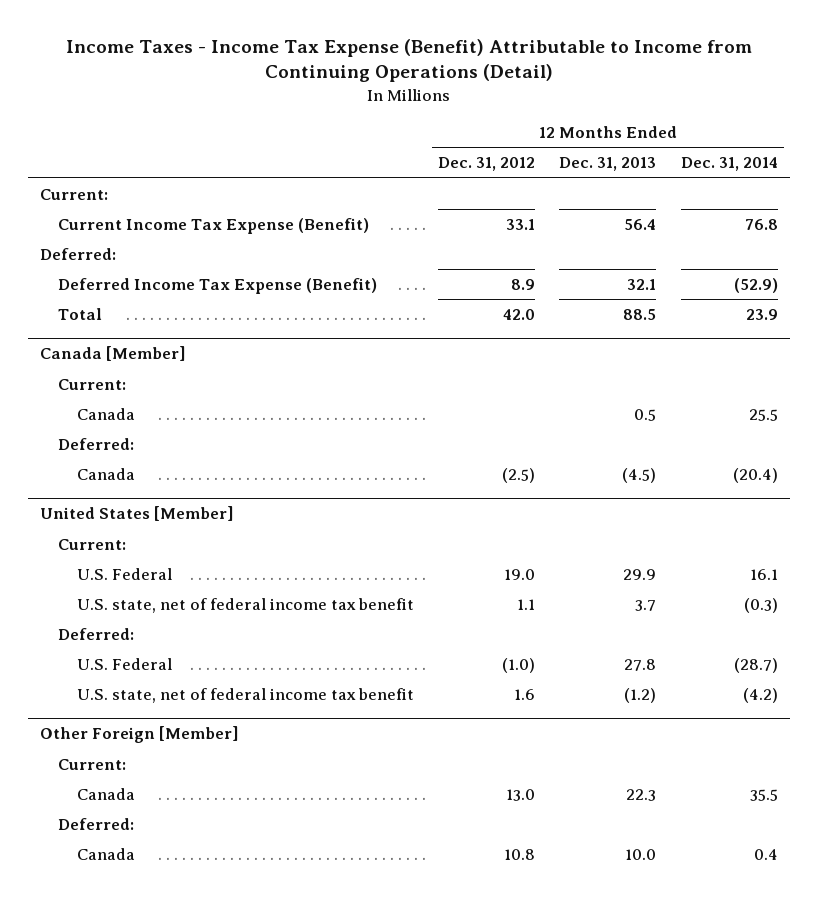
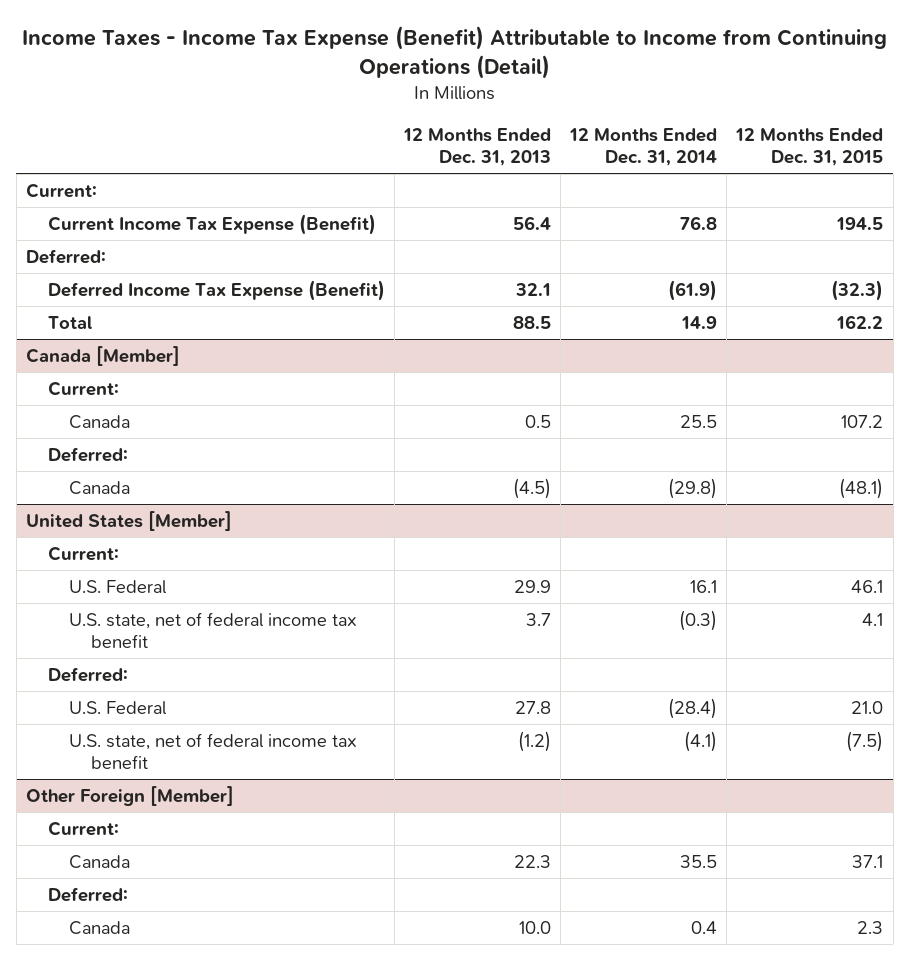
[438,157,536,172] Dec. 31, 2012 -> none
none -> [735,127,884,167] 12 Months Ended Dec. 31, 2015
[733,277,778,293] (52.9) -> [668,279,718,301] (61.9)
[745,308,778,320] 23.9 -> [681,315,718,329] 14.9
[732,467,778,483] (20.4) -> [668,477,718,499] (29.8)
[733,657,778,673] (28.7) -> [668,697,718,719] (28.4)
[742,687,778,703] (4.2) -> [684,730,718,752] (4.1)

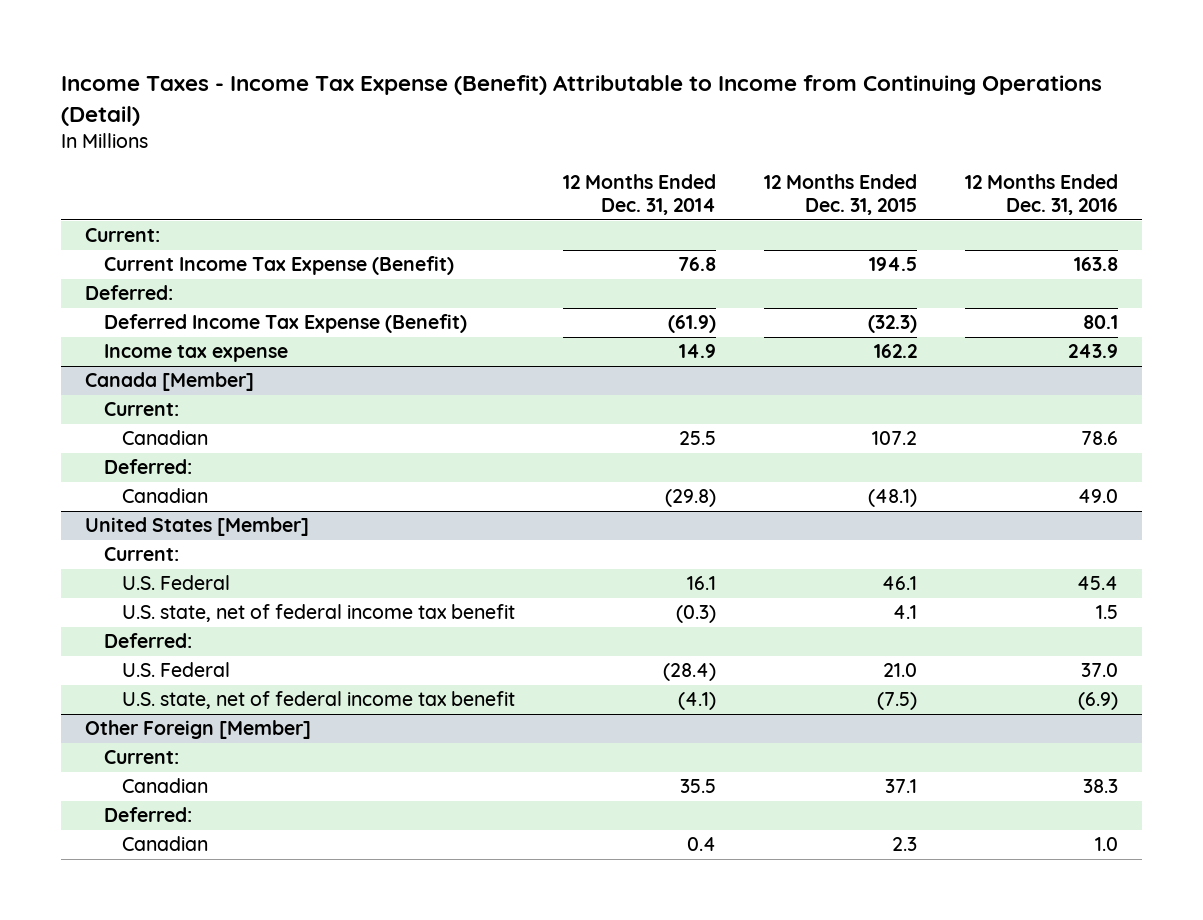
[402,127,551,167] 12 Months Ended Dec. 31, 2013 -> none
none -> [965,174,1119,215] 12 Months Ended Dec. 31, 2016
[47,315,92,329] Total -> [103,344,288,363] Income tax expense
[69,414,131,429] Canada -> [122,430,209,446] Canadian
[69,480,131,495] Canada -> [122,488,209,504] Canadian
[69,854,131,869] Canada -> [122,778,209,794] Canadian
[69,920,131,935] Canada -> [122,836,209,852] Canadian

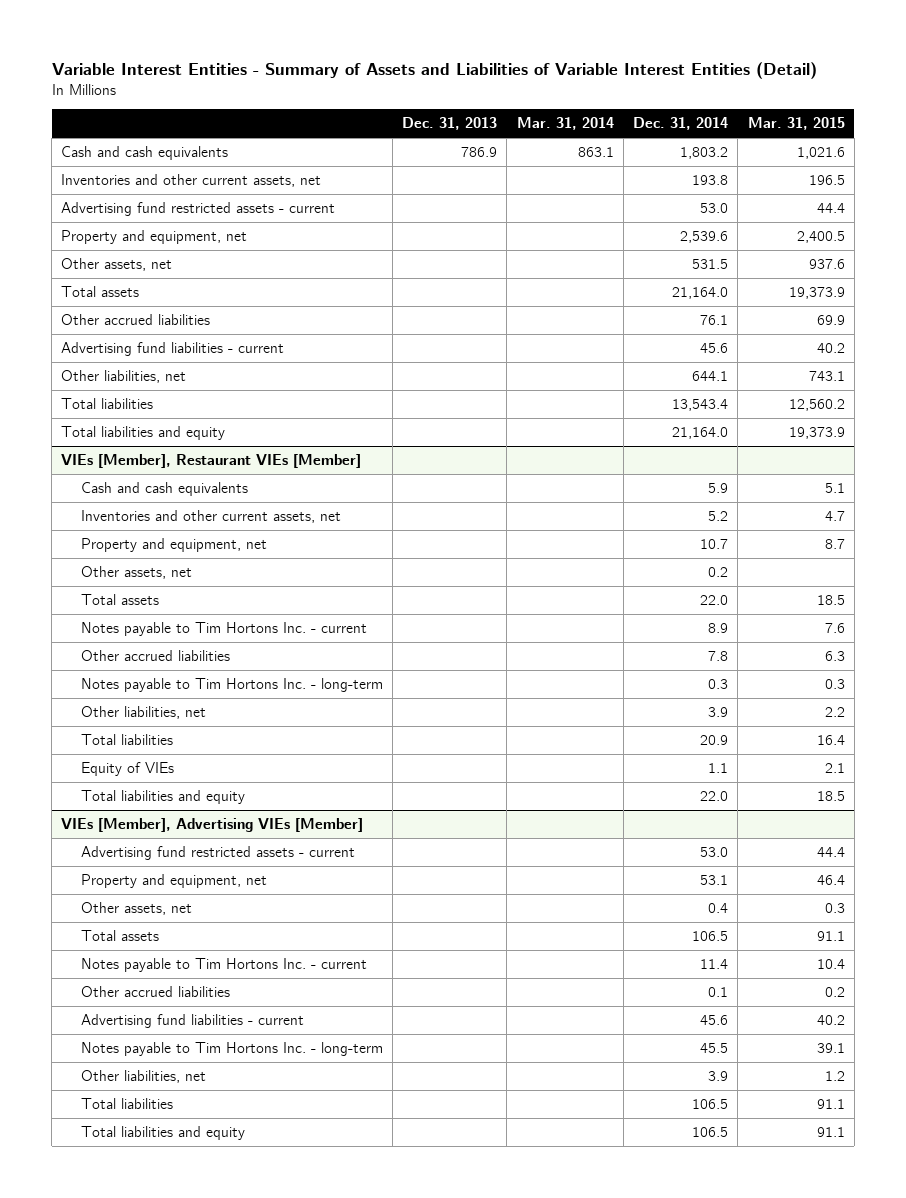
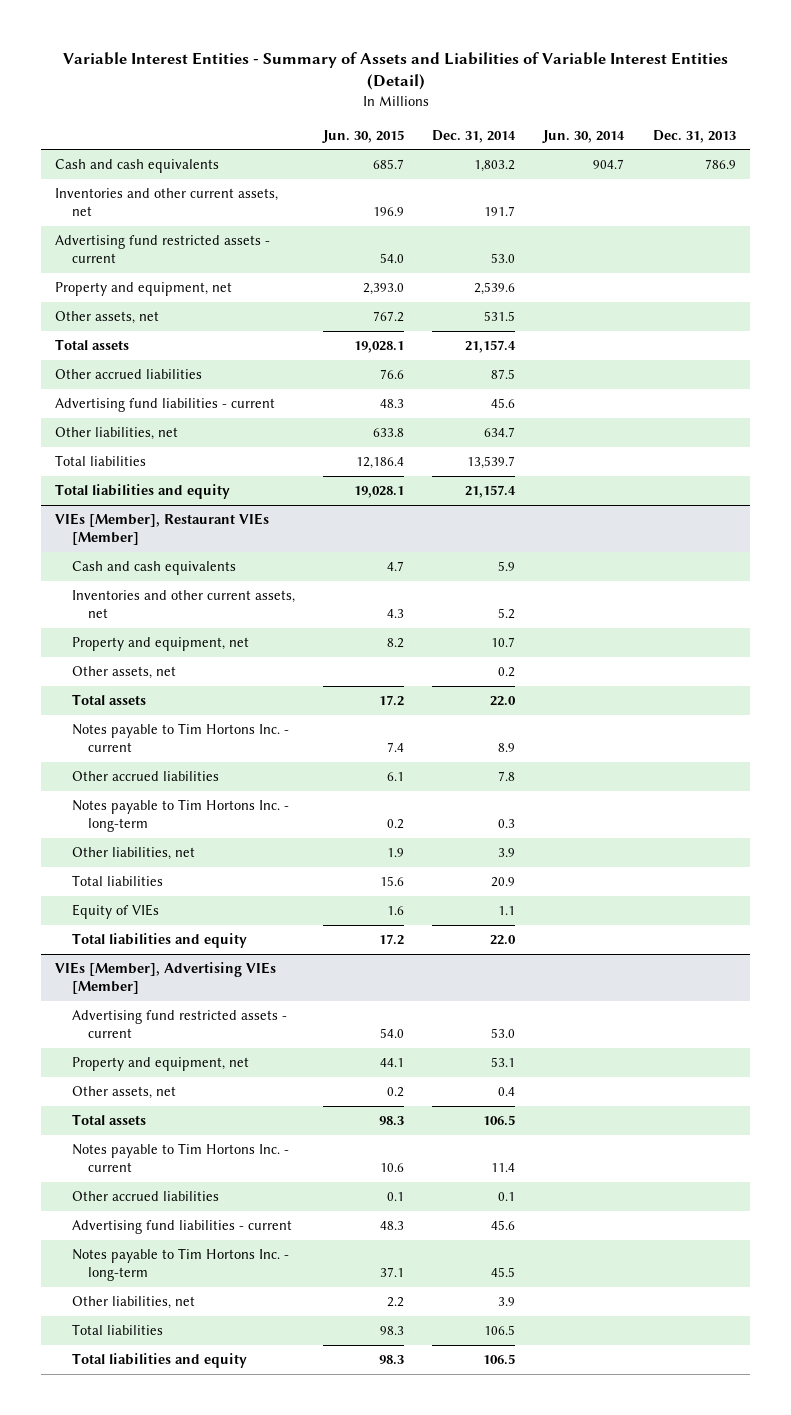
[516,117,614,131] Mar. 31, 2014 -> none
[747,117,845,131] Mar. 31, 2015 -> none
none -> [322,129,405,143] Jun. 30, 2015
none -> [542,129,626,143] Jun. 30, 2014
[692,174,729,185] 193.8 -> [484,206,516,217] 191.7
[672,286,729,299] 21,164.0 -> [465,340,517,354] 21,157.4
[700,314,729,325] 76.1 -> [491,369,516,380] 87.5
[692,370,729,381] 644.1 -> [484,427,516,438] 634.7
[672,398,729,411] 13,543.4 -> [467,456,516,470] 13,539.7
[672,426,729,439] 21,164.0 -> [465,485,517,499] 21,157.4

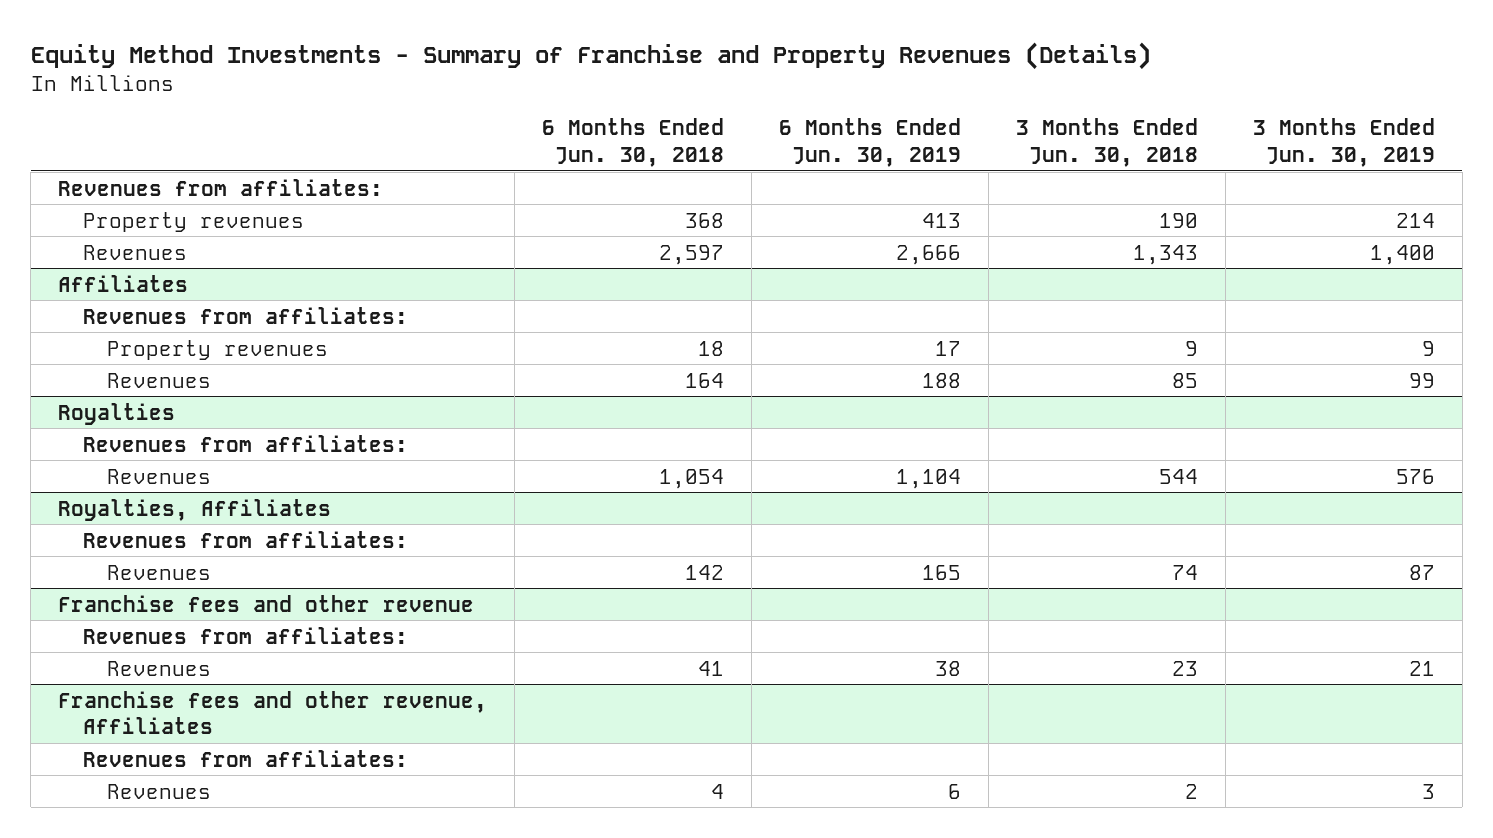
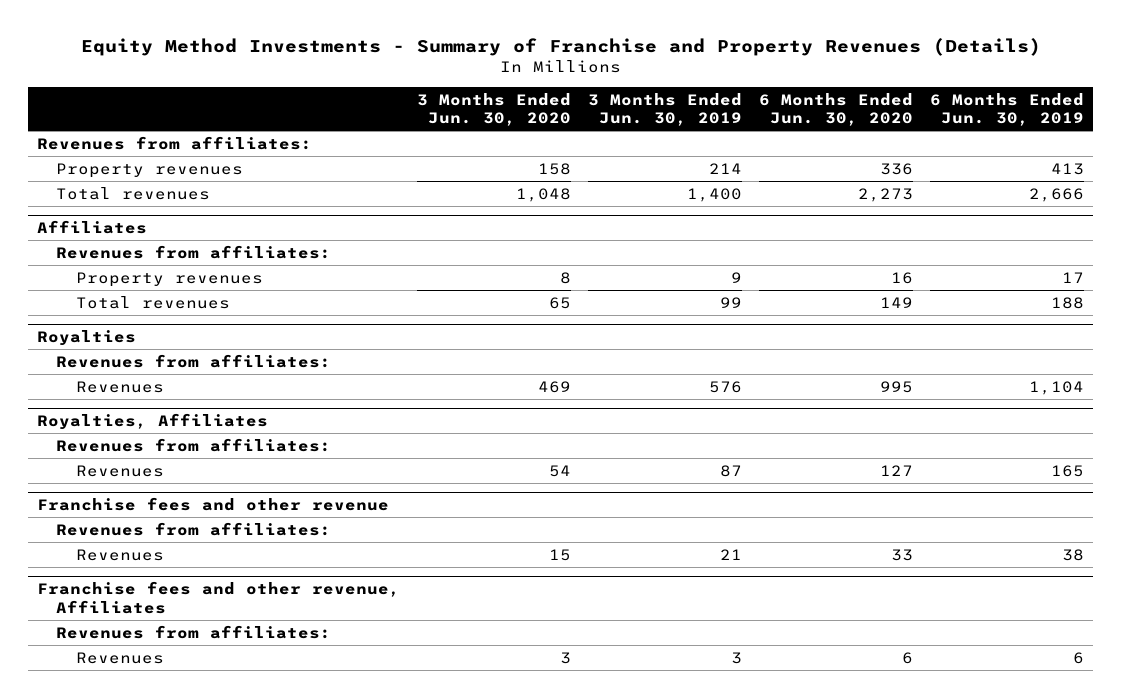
[542,118,725,168] 6 Months Ended Jun. 30, 2018 -> none
[1015,118,1198,168] 3 Months Ended Jun. 30, 2018 -> none
none -> [416,92,571,127] 3 Months Ended Jun. 30, 2020
none -> [759,92,914,127] 6 Months Ended Jun. 30, 2020
[82,244,187,260] Revenues -> [56,186,211,200] Total revenues
[107,372,212,388] Revenues -> [75,295,230,309] Total revenues

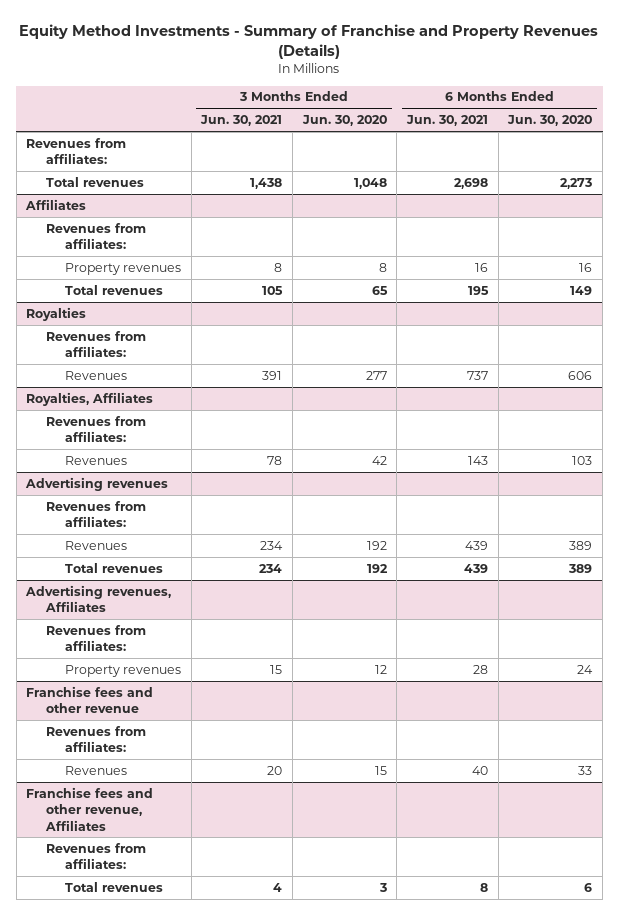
[588,92,743,127] 3 Months Ended Jun. 30, 2019 -> none
[930,92,1085,127] 6 Months Ended Jun. 30, 2019 -> none
none -> [200,115,283,127] Jun. 30, 2021
none -> [405,115,488,127] Jun. 30, 2021
[56,162,244,178] Property revenues -> none
[537,380,571,393] 469 -> [365,370,387,380] 277
[880,380,914,393] 995 -> [568,370,593,380] 606
[548,464,571,477] 54 -> [371,455,387,465] 42
[880,464,914,476] 127 -> [572,455,593,465] 103
none -> [25,476,169,491] Advertising revenues
none -> [45,500,146,528] Revenues from affiliates:
none -> [64,540,127,550] Revenues
none -> [64,562,163,573] Total revenues
none -> [25,584,172,613] Advertising revenues, Affiliates
none -> [45,624,146,652] Revenues from affiliates:
none -> [64,664,181,677] Property revenues
[75,651,164,664] Revenues -> [64,881,163,892] Total revenues

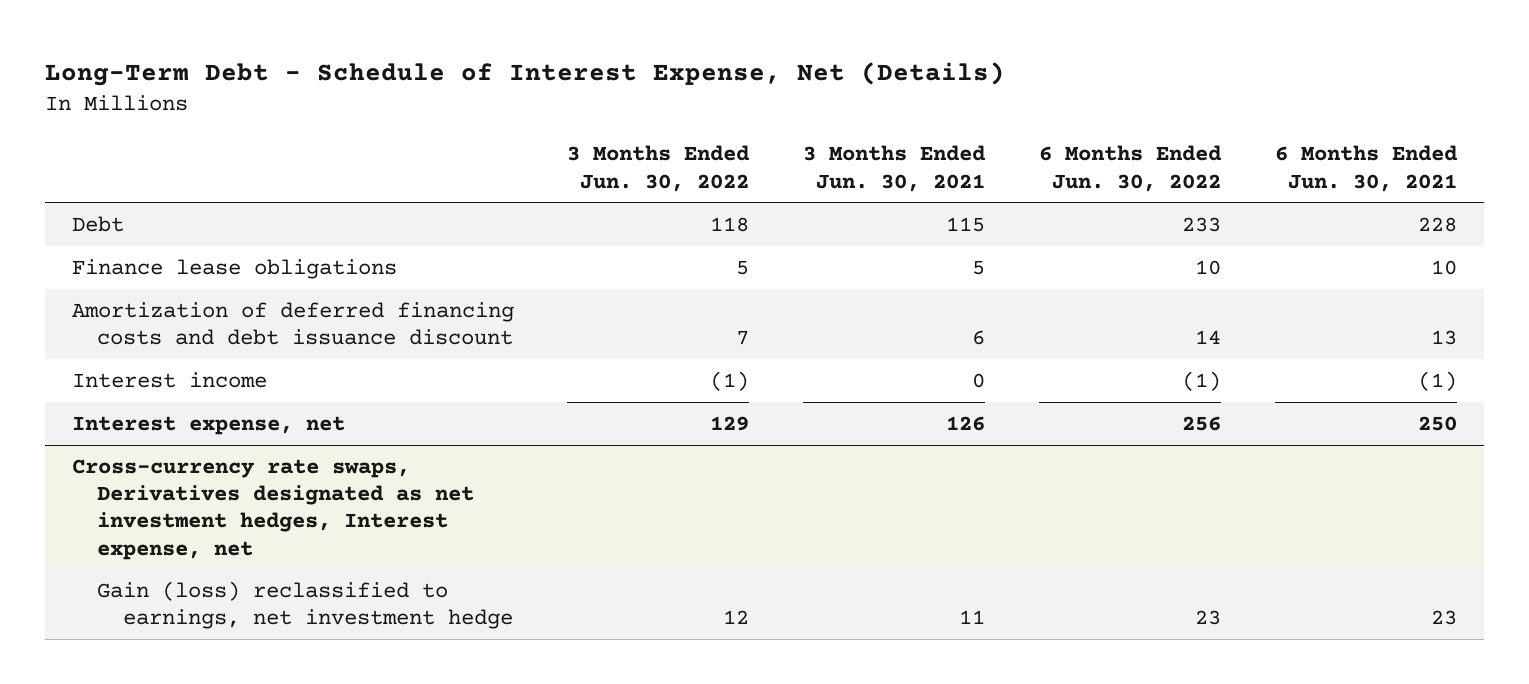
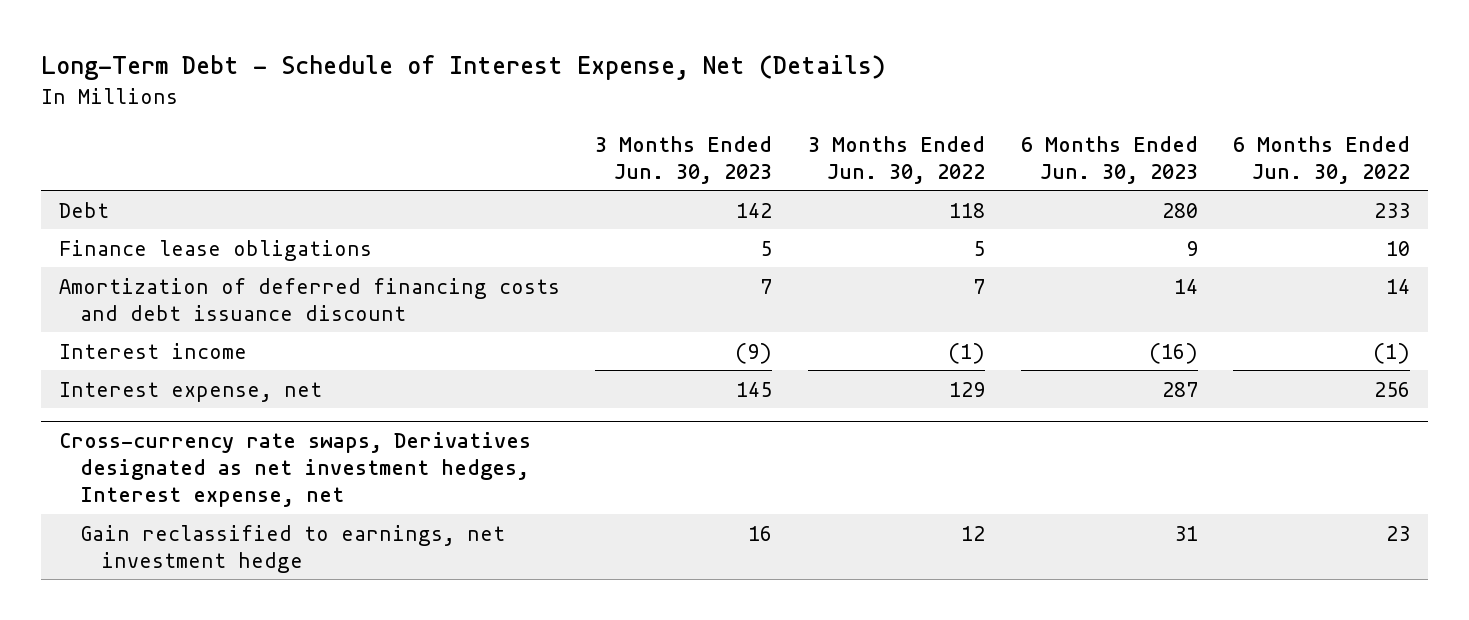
[803,145,987,192] 3 Months Ended Jun. 30, 2021 -> none
[1275,145,1459,192] 6 Months Ended Jun. 30, 2021 -> none
none -> [595,135,773,184] 3 Months Ended Jun. 30, 2023
none -> [1020,135,1198,184] 6 Months Ended Jun. 30, 2023
[97,580,513,630] Gain (loss) reclassified to earnings, net investment hedge -> [79,524,505,573] Gain reclassified to earnings, net investment hedge

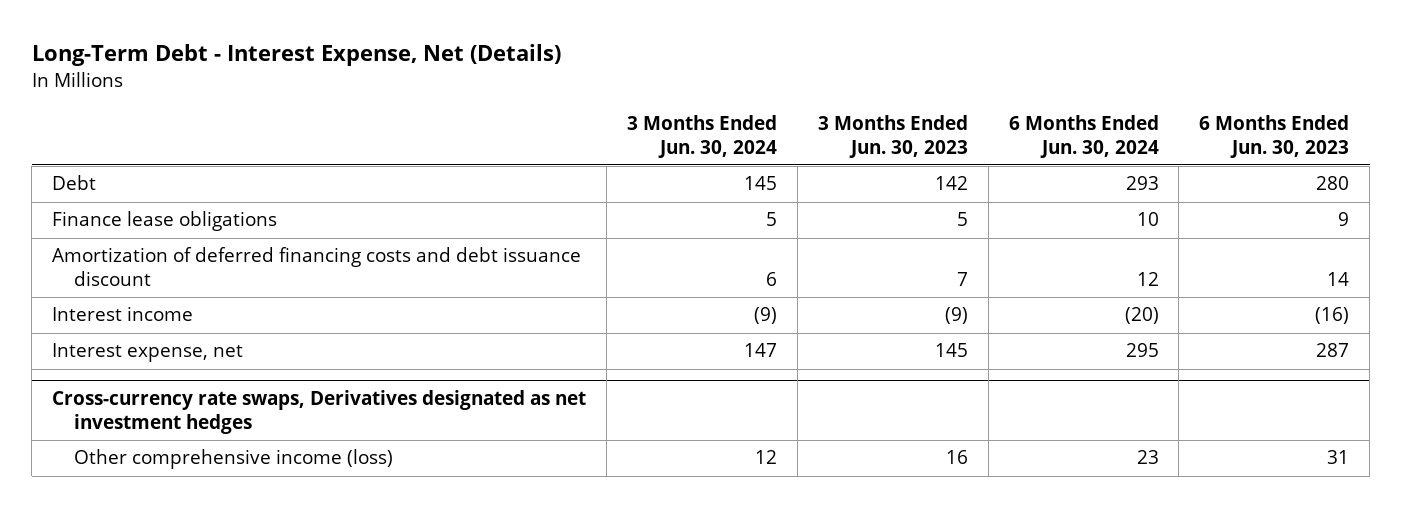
[40,55,886,81] Long-Term Debt - Schedule of Interest Expense, Net (Details) -> [31,44,561,67] Long-Term Debt - Interest Expense, Net (Details)
[808,135,986,184] 3 Months Ended Jun. 30, 2022 -> none
[1233,135,1411,184] 6 Months Ended Jun. 30, 2022 -> none
none -> [626,114,777,158] 3 Months Ended Jun. 30, 2024
none -> [1008,114,1159,158] 6 Months Ended Jun. 30, 2024
[58,432,531,507] Cross-currency rate swaps, Derivatives designated as net investment hedges, Interest expense, net -> [52,390,587,435] Cross-currency rate swaps, Derivatives designated as net investment hedges
[79,524,505,573] Gain reclassified to earnings, net investment hedge -> [73,449,393,470] Other comprehensive income (loss)

